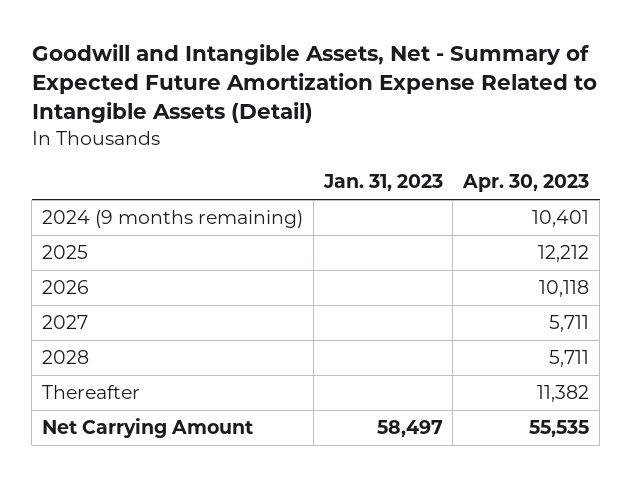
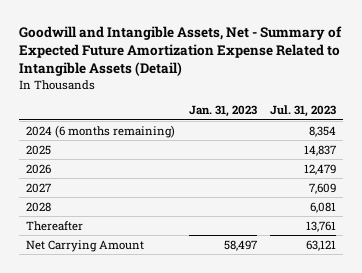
[462,174,590,193] Apr. 30, 2023 -> none
none -> [270,105,337,118] Jul. 31, 2023
[42,210,304,229] 2024 (9 months remaining) -> [25,124,175,138] 2024 (6 months remaining)

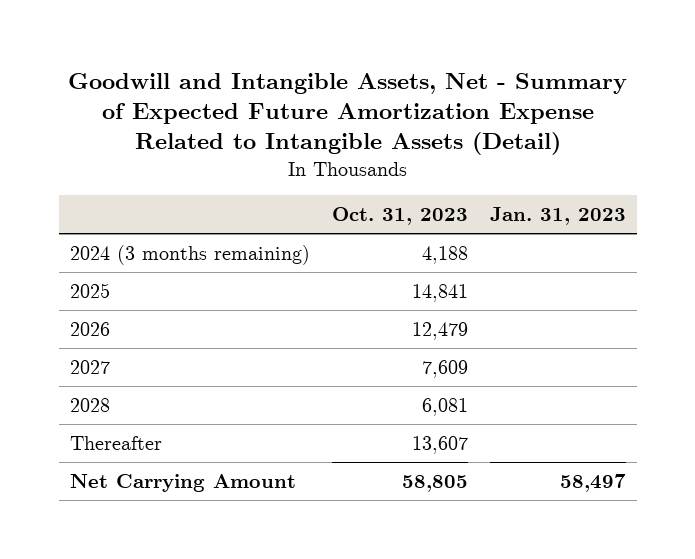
[270,105,337,118] Jul. 31, 2023 -> none
none -> [331,206,468,225] Oct. 31, 2023
[25,124,175,138] 2024 (6 months remaining) -> [69,244,310,265] 2024 (3 months remaining)

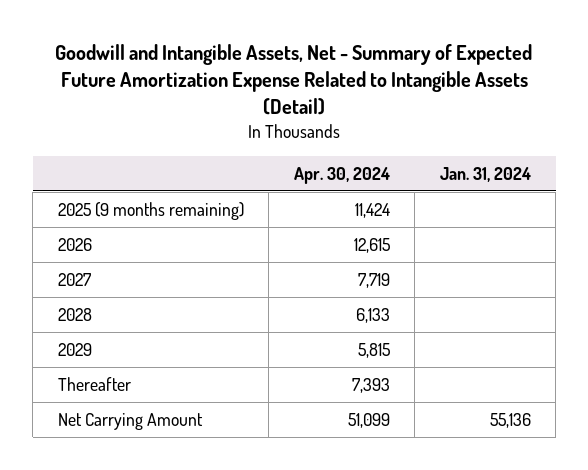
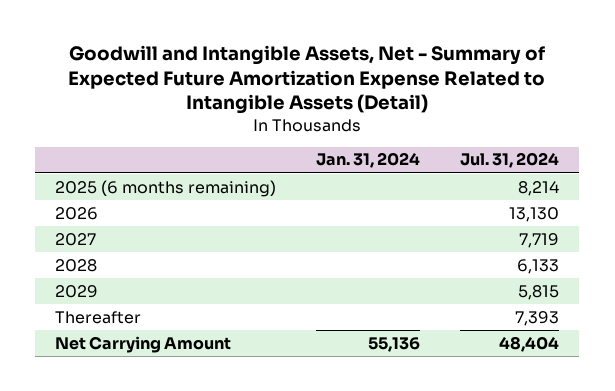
[293,166,390,184] Apr. 30, 2024 -> none
none -> [460,152,560,169] Jul. 31, 2024
[57,202,244,221] 2025 (9 months remaining) -> [55,179,277,197] 2025 (6 months remaining)

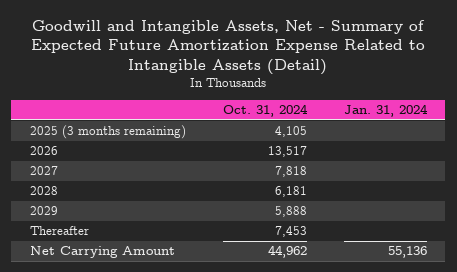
[460,152,560,169] Jul. 31, 2024 -> none
none -> [222,104,308,118] Oct. 31, 2024
[55,179,277,197] 2025 (6 months remaining) -> [29,125,186,140] 2025 (3 months remaining)

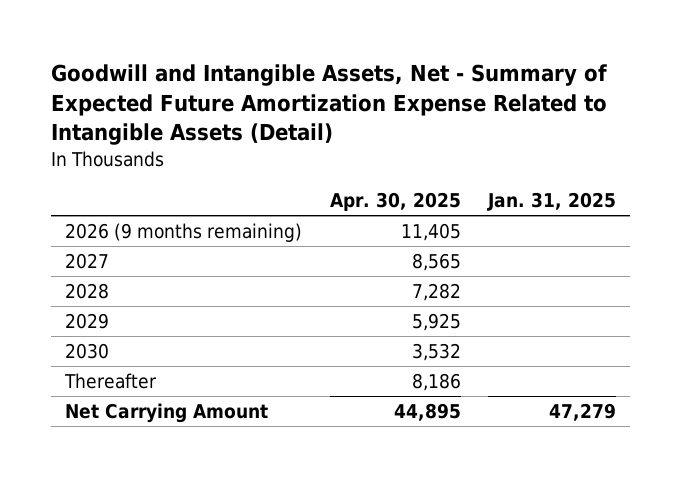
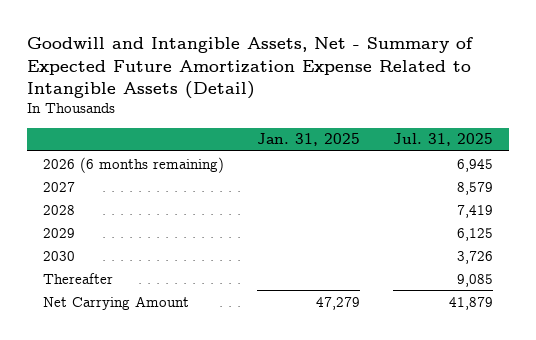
[329,192,461,212] Apr. 30, 2025 -> none
none -> [392,133,493,147] Jul. 31, 2025
[64,222,302,242] 2026 (9 months remaining) -> [43,156,225,173] 2026 (6 months remaining)

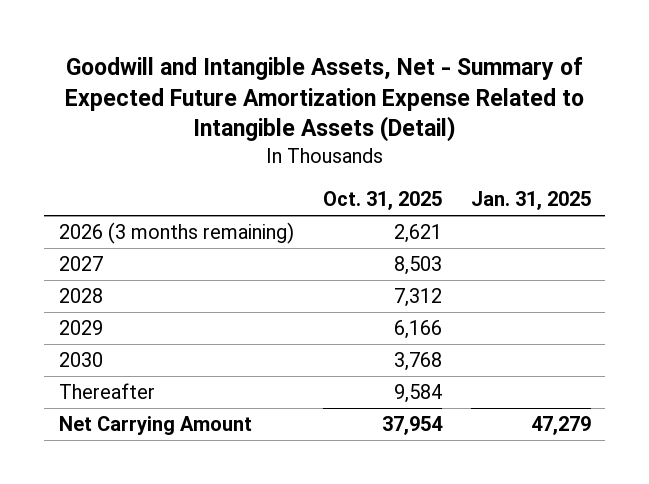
[392,133,493,147] Jul. 31, 2025 -> none
none -> [322,191,442,211] Oct. 31, 2025
[43,156,225,173] 2026 (6 months remaining) -> [58,222,294,245] 2026 (3 months remaining)

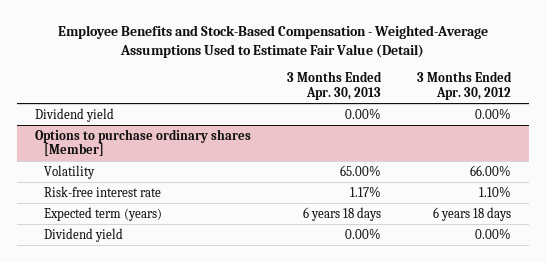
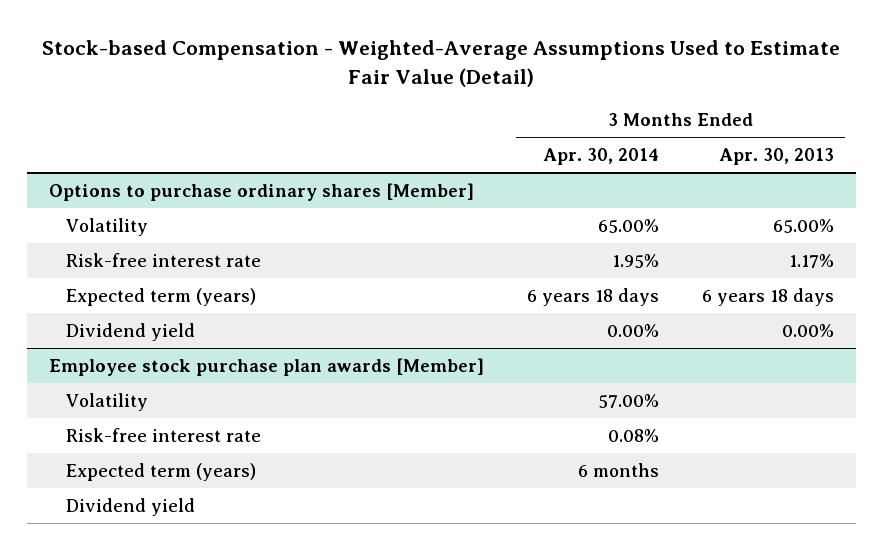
[58,25,489,59] Employee Benefits and Stock-Based Compensation - Weighted-Average Assumptions Used to Estimate Fair Value (Detail) -> [42,40,841,87] Stock-based Compensation - Weighted-Average Assumptions Used to Estimate Fair Value (Detail)
[417,71,513,101] 3 Months Ended Apr. 30, 2012 -> none
none -> [542,147,659,165] Apr. 30, 2014
[35,107,115,122] Dividend yield -> none
none -> [48,357,484,376] Employee stock purchase plan awards [Member]
none -> [65,392,148,411] Volatility
none -> [65,427,261,442] Risk-free interest rate
none -> [65,462,256,481] Expected term (years)
none -> [65,497,195,516] Dividend yield

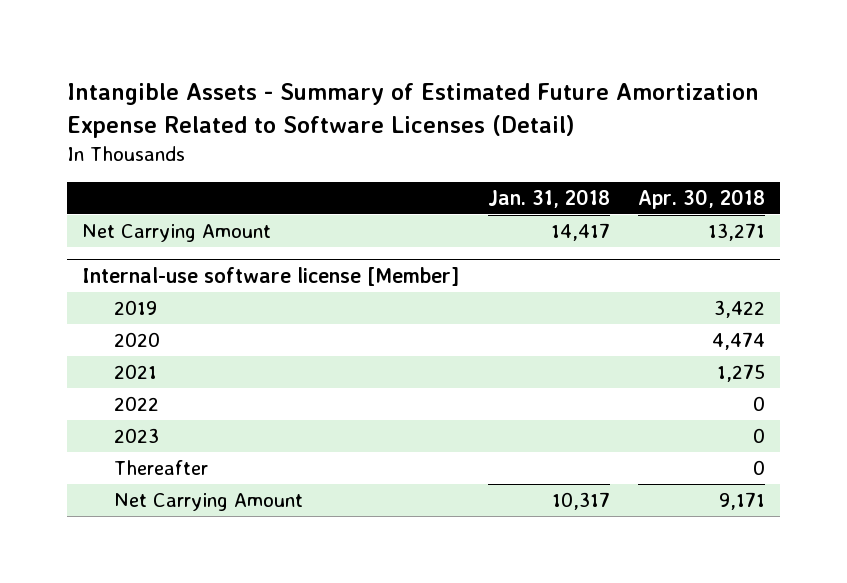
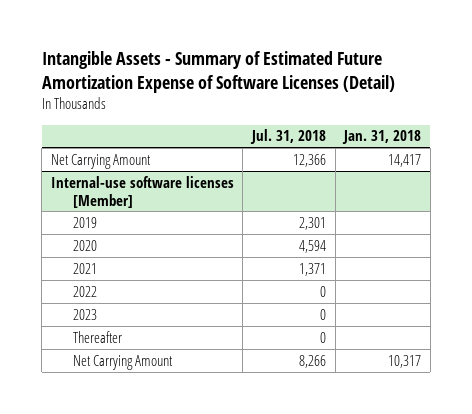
[67,82,760,138] Intangible Assets - Summary of Estimated Future Amortization Expense Related to Software Licenses (Detail) -> [41,51,395,93] Intangible Assets - Summary of Estimated Future Amortization Expense of Software Licenses (Detail)
[638,188,766,209] Apr. 30, 2018 -> none
none -> [250,129,327,145] Jul. 31, 2018
[81,266,459,286] Internal-use software license [Member] -> [50,175,234,208] Internal-use software licenses [Member]

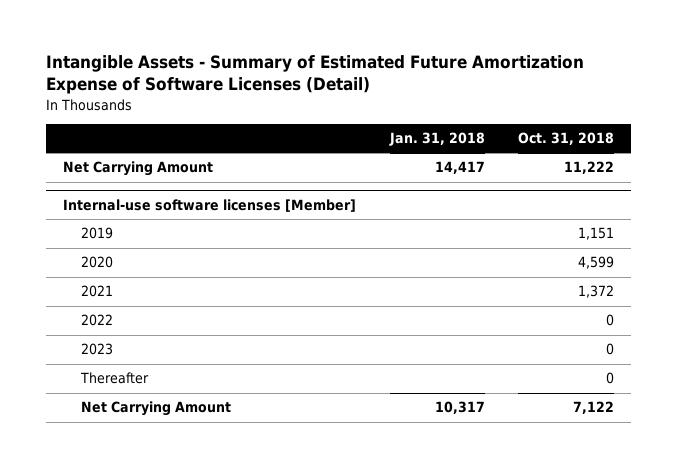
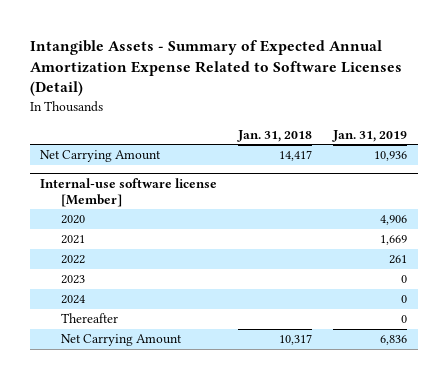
[46,55,585,95] Intangible Assets - Summary of Estimated Future Amortization Expense of Software Licenses (Detail) -> [29,39,402,97] Intangible Assets - Summary of Expected Annual Amortization Expense Related to Software Licenses (Detail)
[518,132,615,146] Oct. 31, 2018 -> none
none -> [332,129,408,142] Jan. 31, 2019
[81,227,114,240] 2019 -> none
[63,199,357,213] Internal-use software licenses [Member] -> [40,177,218,207] Internal-use software license [Member]
none -> [60,295,85,305] 2024

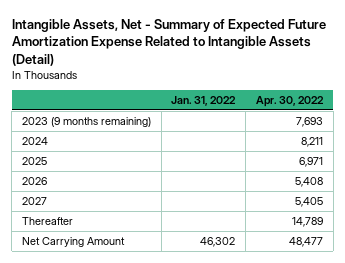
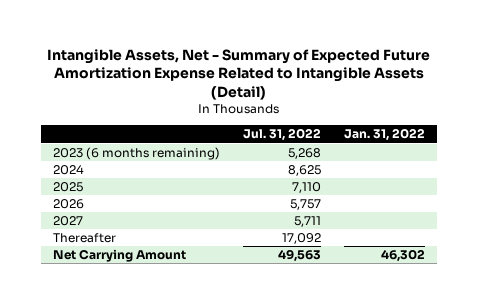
[255,95,324,107] Apr. 30, 2022 -> none
none -> [242,128,321,142] Jul. 31, 2022
[21,116,151,127] 2023 (9 months remaining) -> [52,147,220,161] 2023 (6 months remaining)

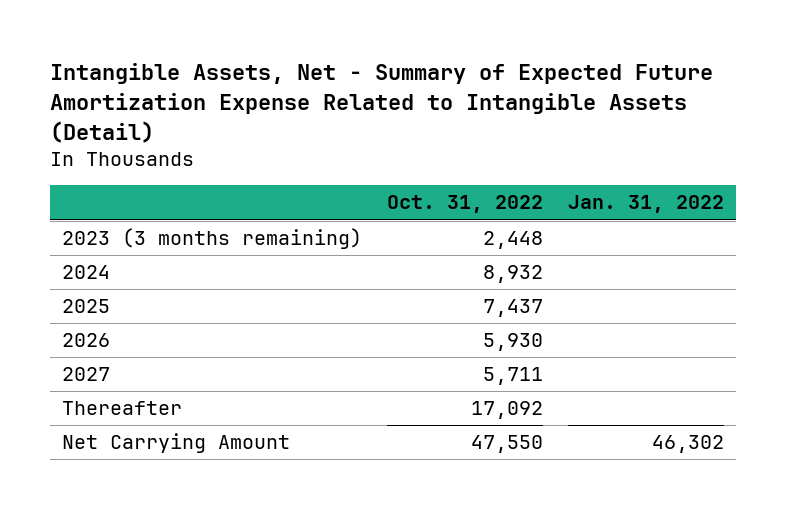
[242,128,321,142] Jul. 31, 2022 -> none
none -> [387,195,544,214] Oct. 31, 2022
[52,147,220,161] 2023 (6 months remaining) -> [62,228,363,250] 2023 (3 months remaining)

